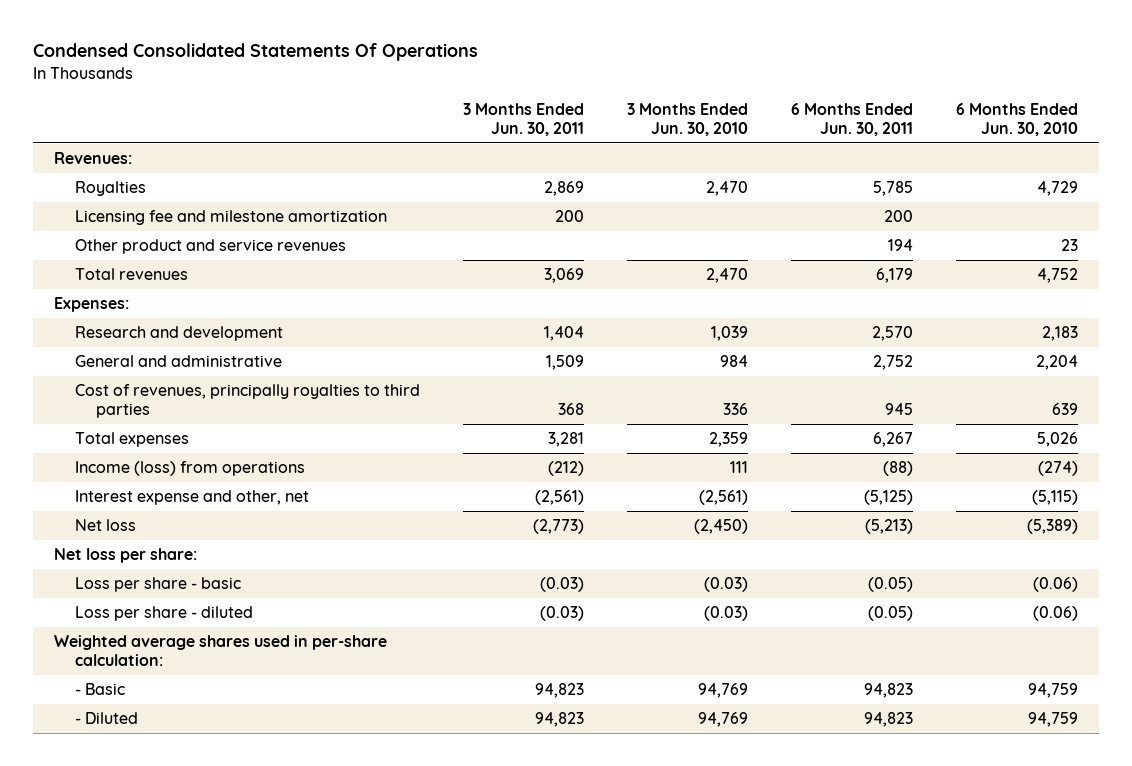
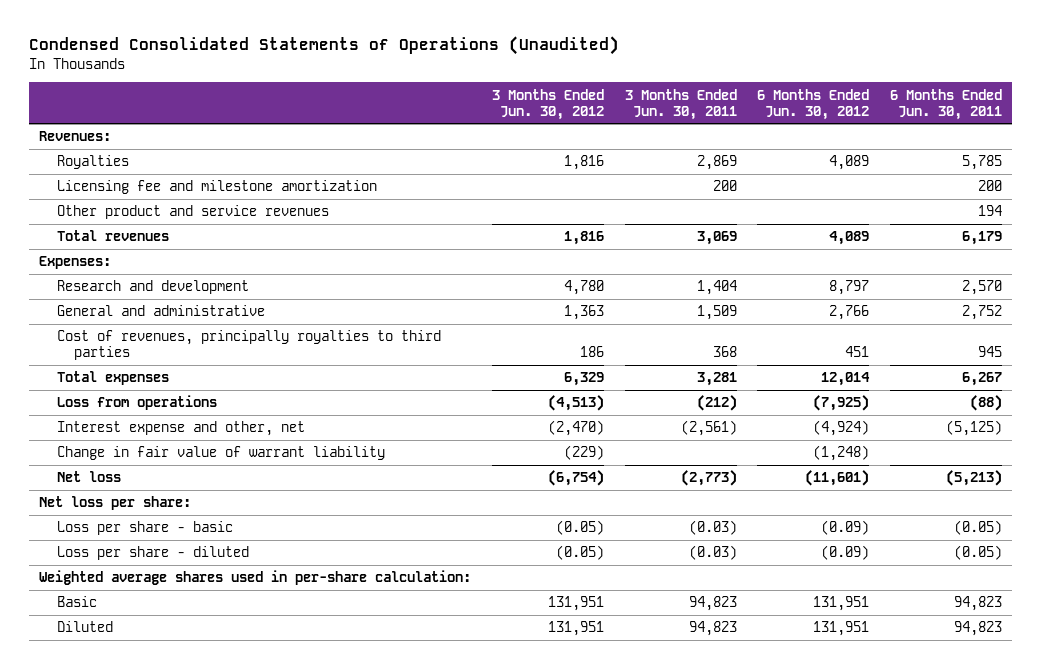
[32,43,478,62] Condensed Consolidated Statements Of Operations -> [29,36,620,56] Condensed Consolidated Statements of Operations (Unaudited)
[626,102,748,136] 3 Months Ended Jun. 30, 2010 -> none
[955,102,1078,136] 6 Months Ended Jun. 30, 2010 -> none
none -> [492,88,605,120] 3 Months Ended Jun. 30, 2012
none -> [757,88,870,120] 6 Months Ended Jun. 30, 2012
[75,461,306,477] Income (loss) from operations -> [56,395,217,411] Loss from operations
none -> [56,446,385,461] Change in fair value of warrant liability
[75,683,126,696] - Basic -> [56,596,97,608] Basic
[75,712,139,725] - Diluted -> [56,621,113,633] Diluted

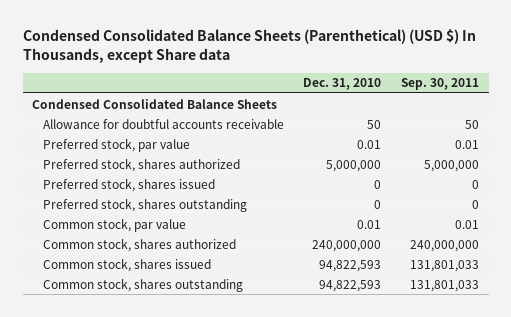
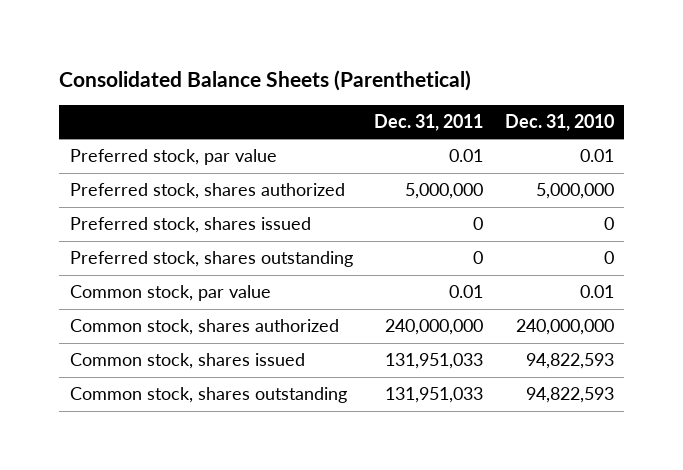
[22,29,476,64] Condensed Consolidated Balance Sheets (Parenthetical) (USD $) In Thousands, except Share data -> [59,69,472,91] Consolidated Balance Sheets (Parenthetical)
[400,78,479,91] Sep. 30, 2011 -> none
none -> [374,113,484,131] Dec. 31, 2011
[32,98,278,109] Condensed Consolidated Balance Sheets -> none
[42,118,284,129] Allowance for doubtful accounts receivable -> none

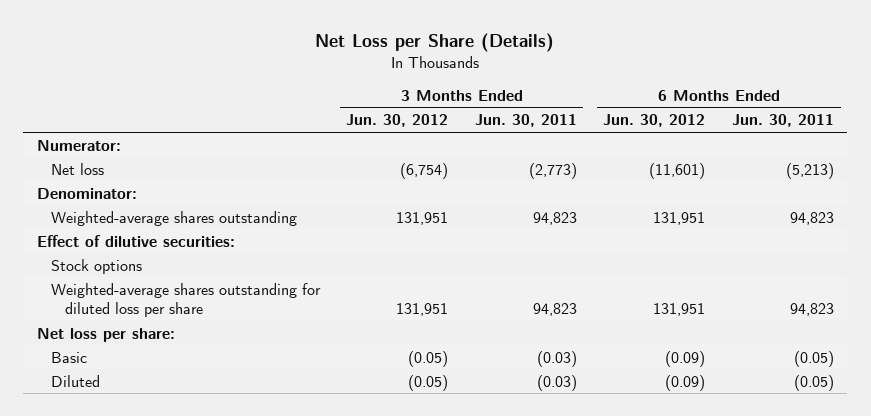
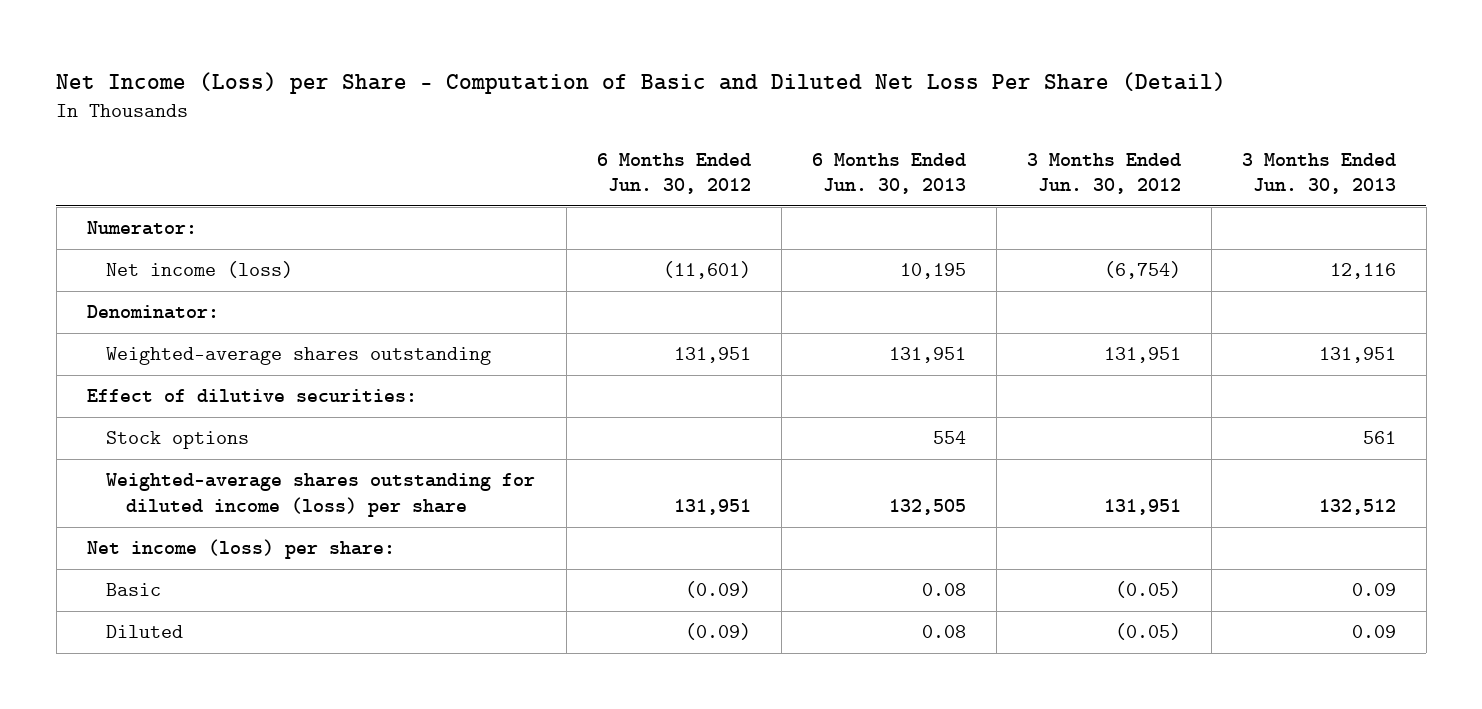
[315,33,555,53] Net Loss per Share (Details) -> [56,71,1227,94] Net Income (Loss) per Share - Computation of Basic and Diluted Net Loss Per Share (Detail)
[474,114,577,128] Jun. 30, 2011 -> none
[732,114,835,128] Jun. 30, 2011 -> none
none -> [811,152,966,195] 6 Months Ended Jun. 30, 2013
none -> [1241,152,1396,195] 3 Months Ended Jun. 30, 2013
[50,162,104,175] Net loss -> [106,261,294,279] Net income (loss)
[50,282,321,318] Weighted-average shares outstanding for diluted loss per share -> [106,473,536,517] Weighted-average shares outstanding for diluted income (loss) per share
[36,327,175,342] Net loss per share: -> [86,539,395,560] Net income (loss) per share:

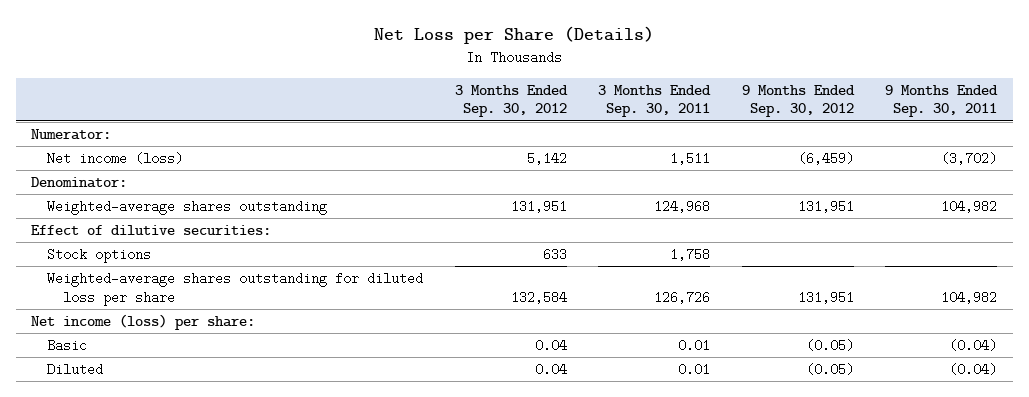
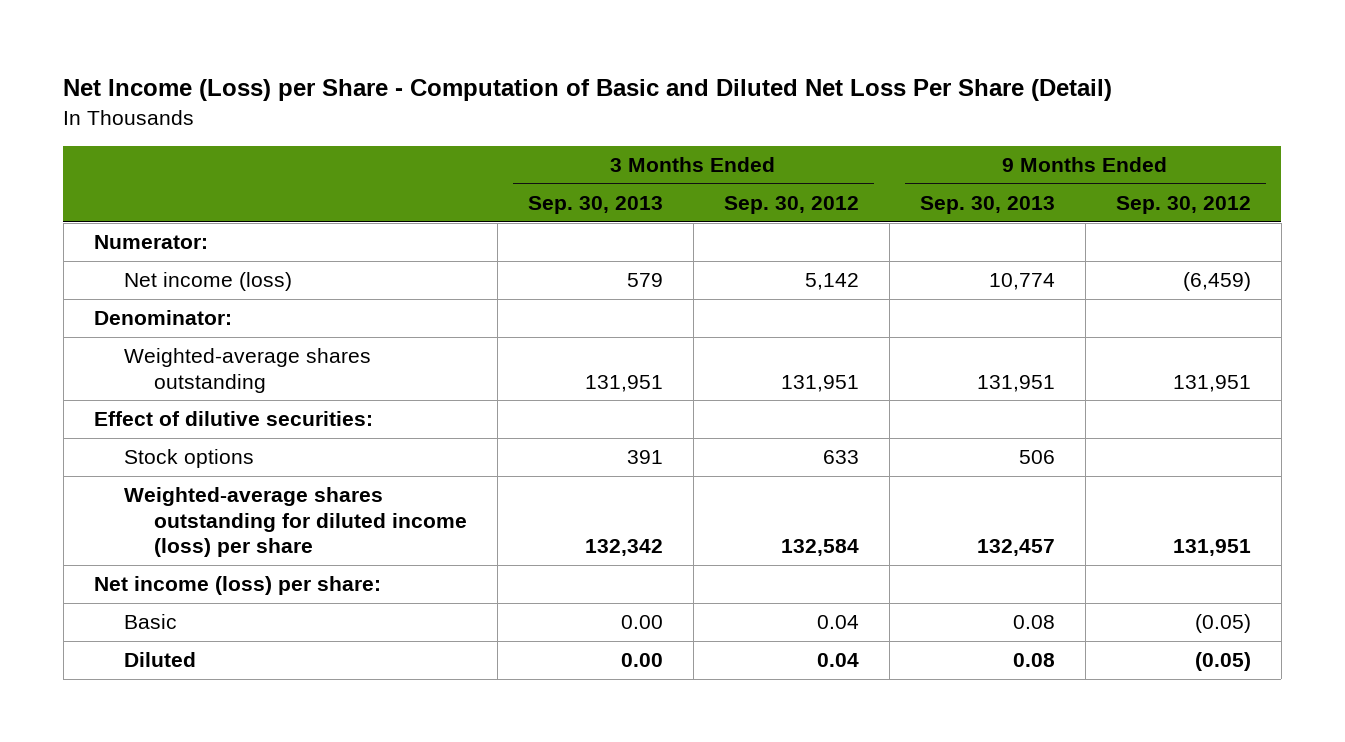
[374,26,655,45] Net Loss per Share (Details) -> [63,79,1113,102] Net Income (Loss) per Share - Computation of Basic and Diluted Net Loss Per Share (Detail)
[598,84,712,118] 3 Months Ended Sep. 30, 2011 -> none
[885,84,999,118] 9 Months Ended Sep. 30, 2011 -> none
none -> [527,196,663,215] Sep. 30, 2013
none -> [919,196,1055,215] Sep. 30, 2013
[47,271,424,306] Weighted-average shares outstanding for diluted loss per share -> [123,487,467,557] Weighted-average shares outstanding for diluted income (loss) per share

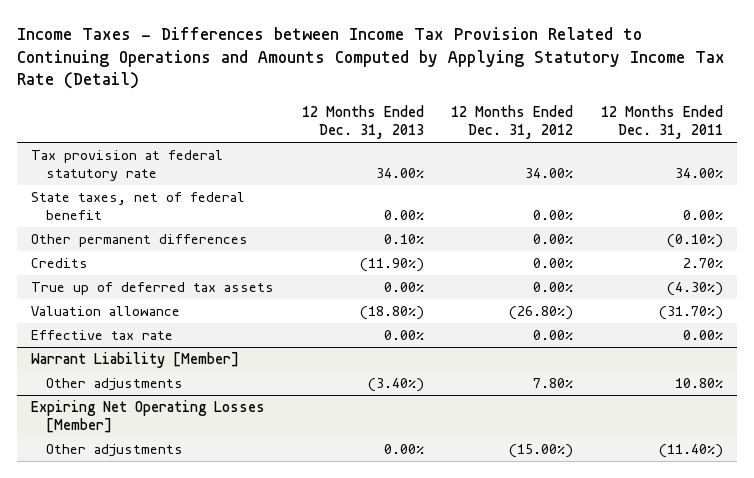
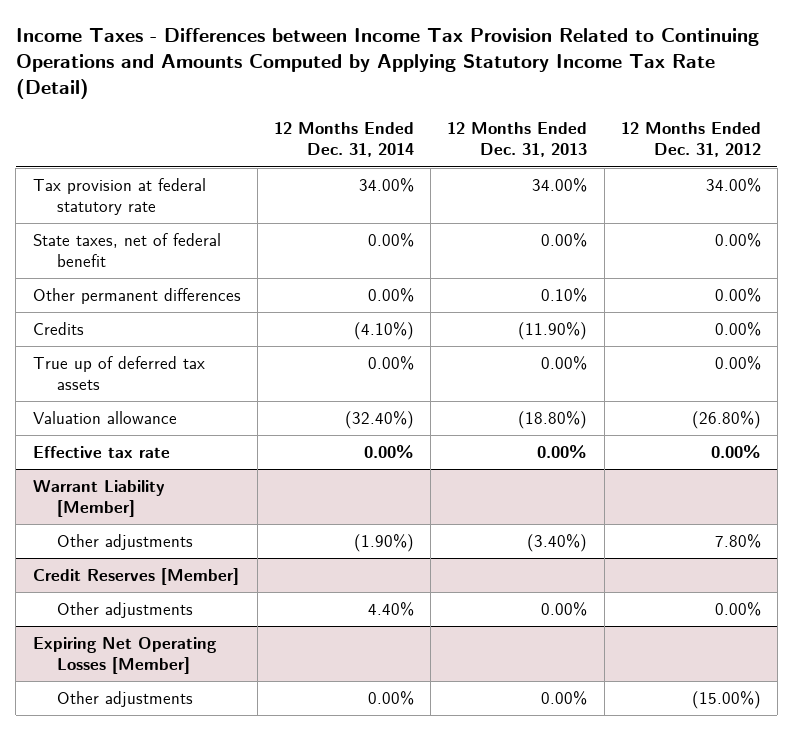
[601,105,724,140] 12 Months Ended Dec. 31, 2011 -> none
none -> [273,122,414,158] 12 Months Ended Dec. 31, 2014
none -> [32,568,239,586] Credit Reserves [Member]
none -> [56,602,193,619] Other adjustments

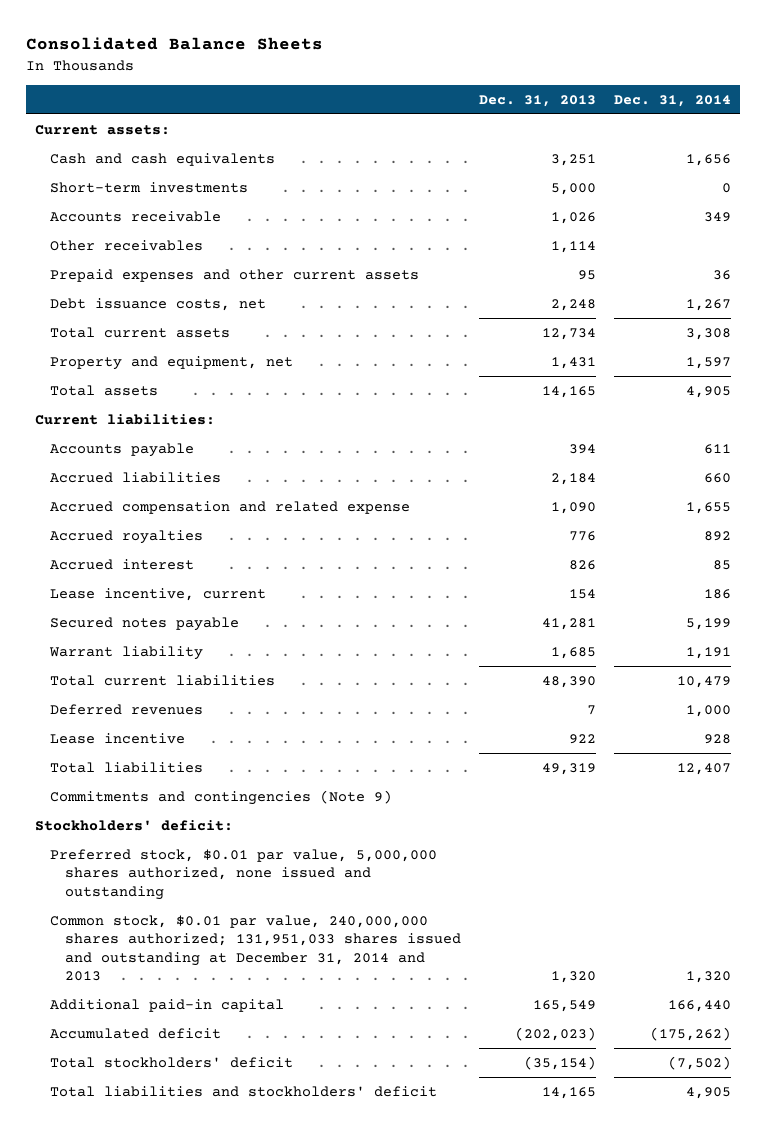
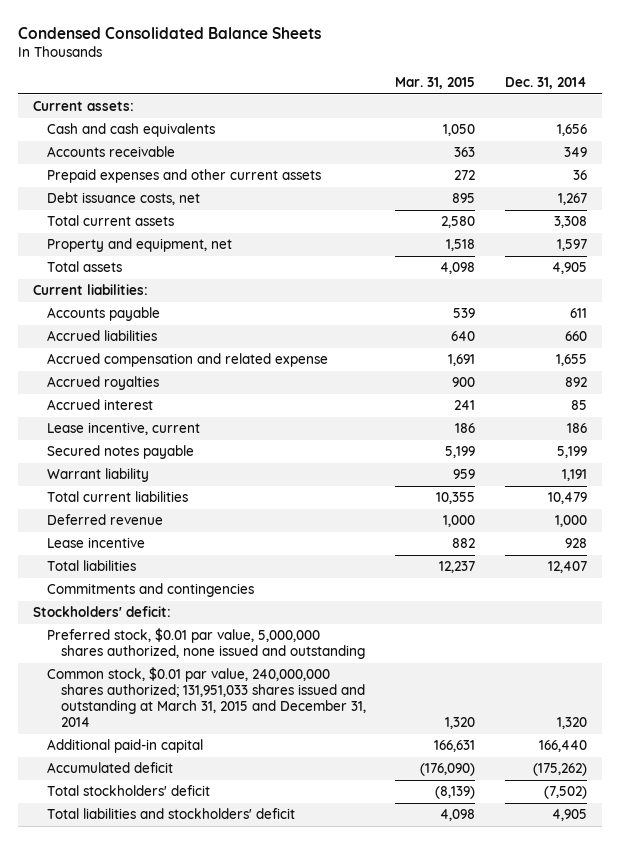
[25,37,323,51] Consolidated Balance Sheets -> [18,27,322,40] Condensed Consolidated Balance Sheets
[478,94,596,107] Dec. 31, 2013 -> none
none -> [395,76,476,89] Mar. 31, 2015
[49,181,248,193] Short-term investments -> none
[49,239,203,251] Other receivables -> none
[49,703,203,715] Deferred revenues -> [47,514,164,526] Deferred revenue
[49,789,392,805] Commitments and contingencies (Note 9) -> [47,583,255,598] Commitments and contingencies
[49,914,461,982] Common stock, $0.01 par value, 240,000,000 shares authorized; 131,951,033 shares issued and outstanding at December 31, 2014 and 2013 -> [47,667,367,728] Common stock, $0.01 par value, 240,000,000 shares authorized; 131,951,033 shares issued and outstanding at March 31, 2015 and December 31, 2014

